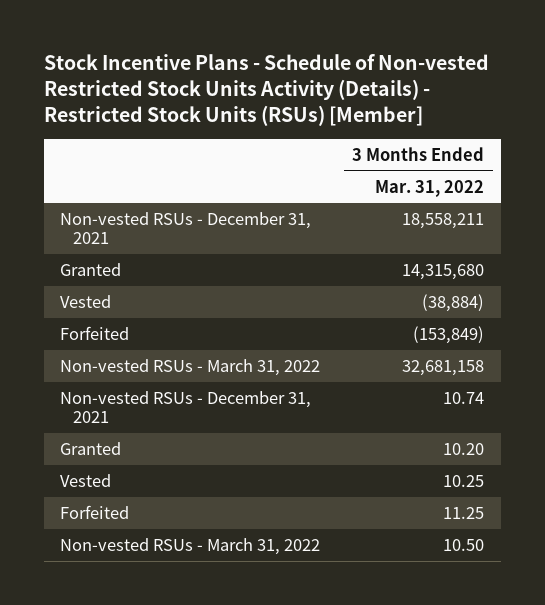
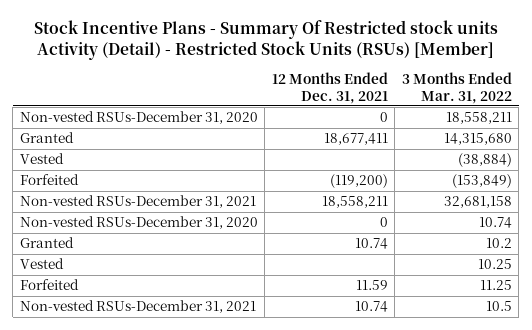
[44,54,490,127] Stock Incentive Plans - Schedule of Non-vested Restricted Stock Units Activity (Details) - Restricted Stock Units (RSUs) [Member] -> [33,20,498,61] Stock Incentive Plans - Summary Of Restricted stock units Activity (Detail) - Restricted Stock Units (RSUs) [Member]
none -> [271,72,388,104] 12 Months Ended Dec. 31, 2021
[60,211,312,245] Non-vested RSUs - December 31, 2021 -> [19,111,258,125] Non-vested RSUs-December 31, 2020
[60,358,321,376] Non-vested RSUs - March 31, 2022 -> [19,195,256,209] Non-vested RSUs-December 31, 2021
[60,390,312,424] Non-vested RSUs - December 31, 2021 -> [19,216,258,230] Non-vested RSUs-December 31, 2020
[443,442,485,455] 10.20 -> [485,238,512,249] 10.2
[60,537,321,555] Non-vested RSUs - March 31, 2022 -> [19,300,256,314] Non-vested RSUs-December 31, 2021
[443,538,485,551] 10.50 -> [485,301,512,312] 10.5

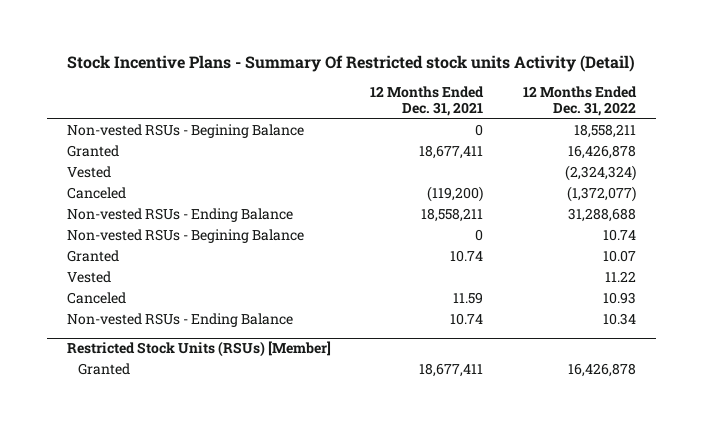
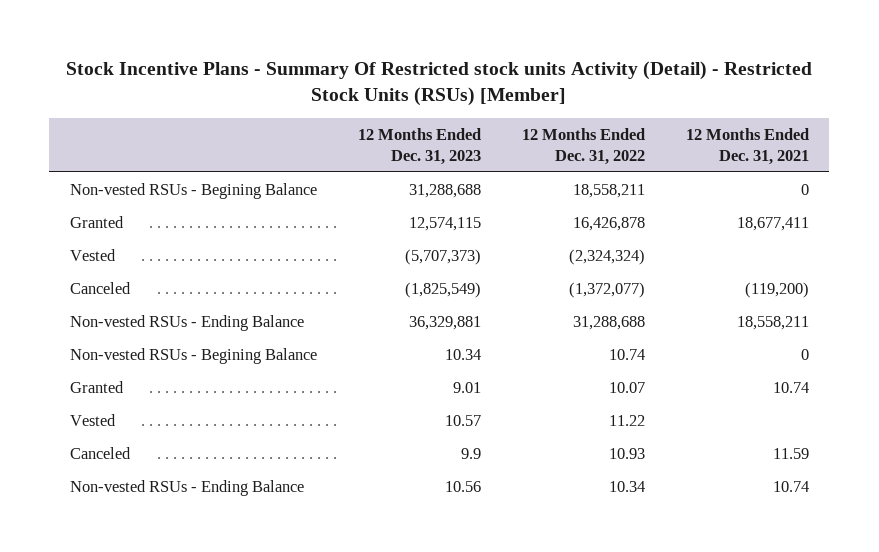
[67,55,636,73] Stock Incentive Plans - Summary Of Restricted stock units Activity (Detail) -> [66,61,813,107] Stock Incentive Plans - Summary Of Restricted stock units Activity (Detail) - Restricted Stock Units (RSUs) [Member]
none -> [357,128,481,165] 12 Months Ended Dec. 31, 2023
[66,341,331,358] Restricted Stock Units (RSUs) [Member] -> none
[78,363,131,376] Granted -> none

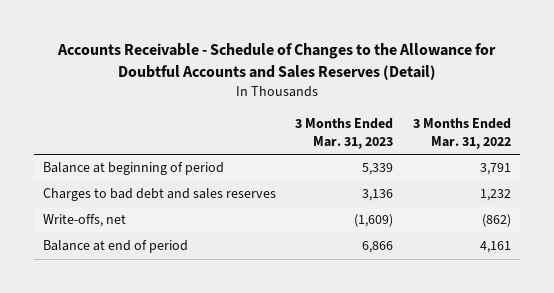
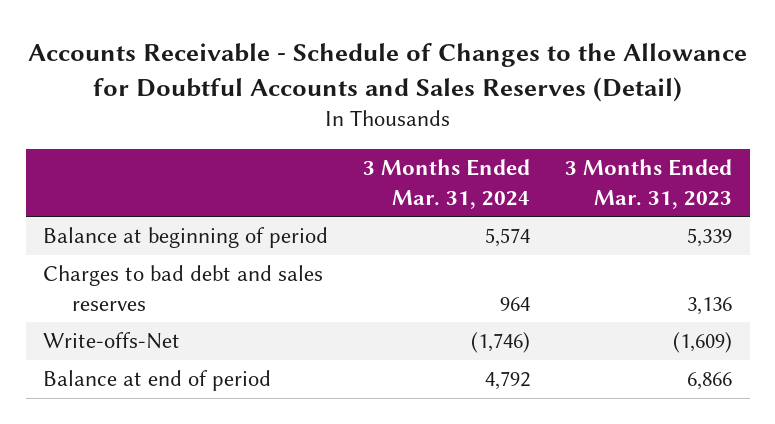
[412,117,511,149] 3 Months Ended Mar. 31, 2022 -> none
none -> [363,159,531,209] 3 Months Ended Mar. 31, 2024
[43,214,127,228] Write-offs, net -> [43,332,181,350] Write-offs-Net

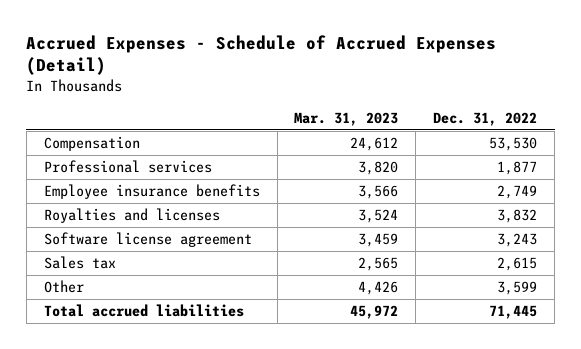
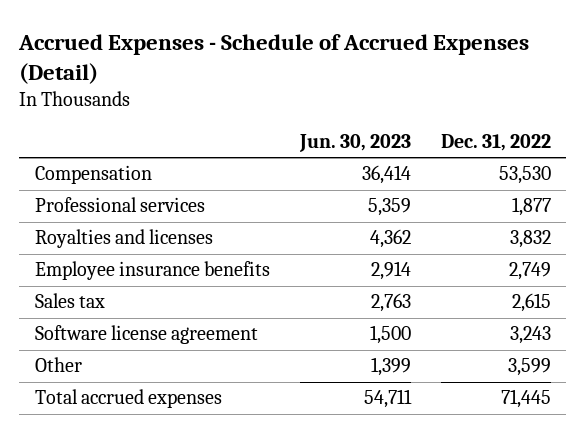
[294,111,399,126] Mar. 31, 2023 -> none
none -> [298,133,411,152] Jun. 30, 2023
[43,184,260,200] Employee insurance benefits -> [34,261,270,281] Employee insurance benefits
[43,232,252,248] Software license agreement -> [34,325,258,345] Software license agreement
[43,304,244,318] Total accrued liabilities -> [34,389,222,409] Total accrued expenses

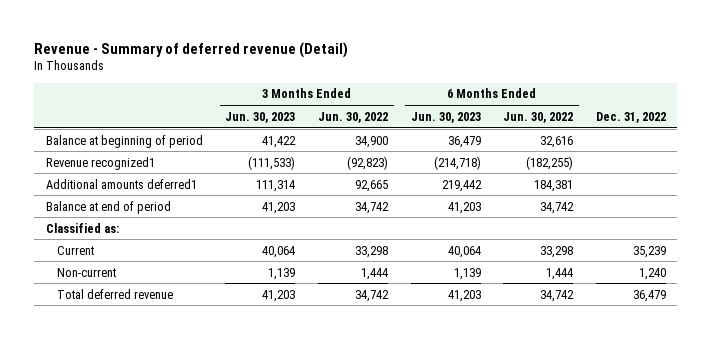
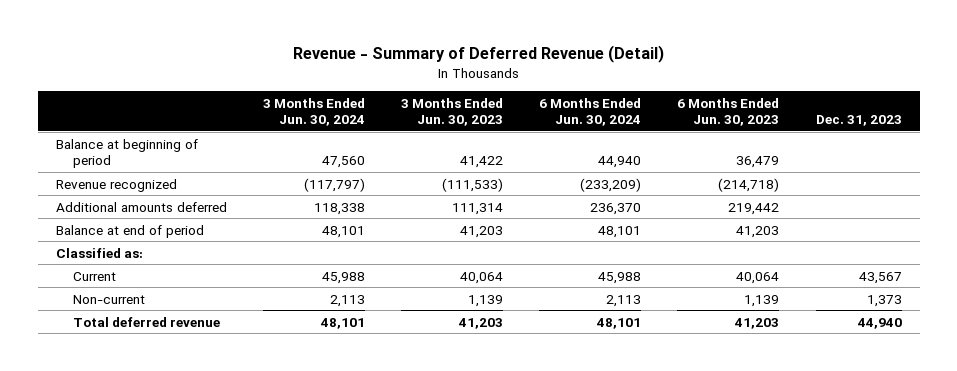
[34,41,349,58] Revenue - Summary of deferred revenue (Detail) -> [292,44,664,63] Revenue - Summary of Deferred Revenue (Detail)
[318,111,389,123] Jun. 30, 2022 -> none
[503,111,574,123] Jun. 30, 2022 -> none
[596,111,667,123] Dec. 31, 2022 -> none
none -> [262,97,365,127] 3 Months Ended Jun. 30, 2024
none -> [539,97,642,127] 6 Months Ended Jun. 30, 2024
none -> [815,115,902,127] Dec. 31, 2023
[45,156,155,170] Revenue recognized1 -> [55,178,177,192] Revenue recognized
[45,178,197,189] Additional amounts deferred1 -> [55,201,227,212] Additional amounts deferred

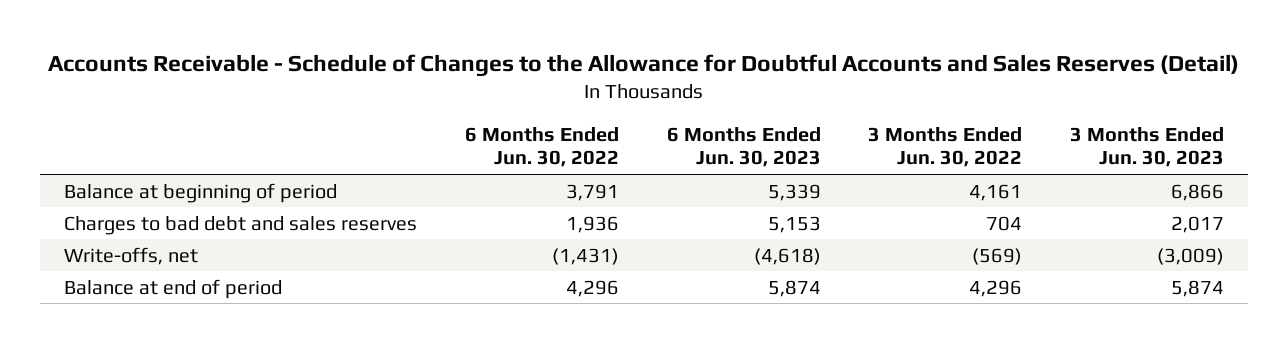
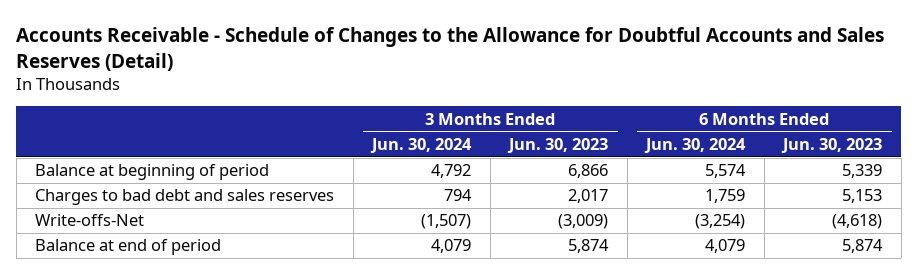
[464,127,619,168] 6 Months Ended Jun. 30, 2022 -> none
[868,127,1023,168] 3 Months Ended Jun. 30, 2022 -> none
none -> [370,137,473,153] Jun. 30, 2024
none -> [644,137,747,153] Jun. 30, 2024
[64,246,199,265] Write-offs, net -> [35,214,145,227] Write-offs-Net

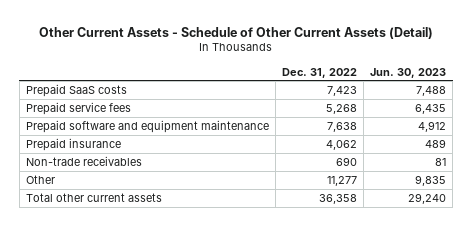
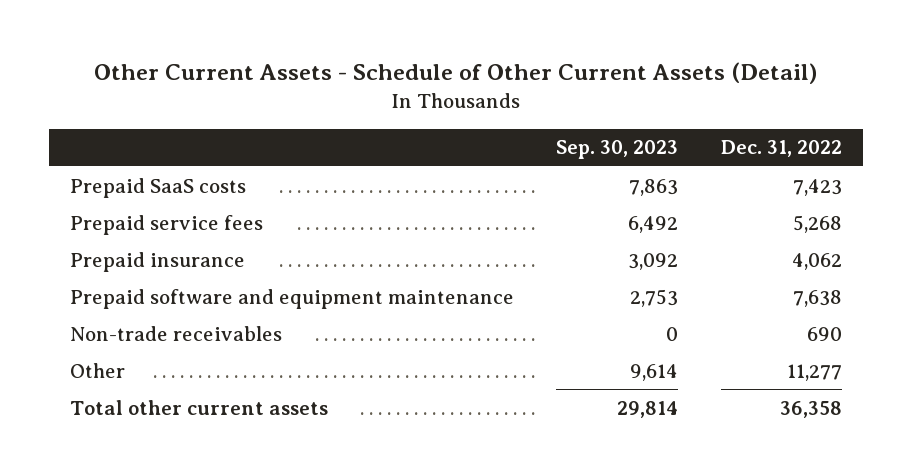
[370,67,447,78] Jun. 30, 2023 -> none
none -> [556,140,679,160] Sep. 30, 2023
[25,119,269,133] Prepaid software and equipment maintenance -> [69,288,514,309] Prepaid software and equipment maintenance

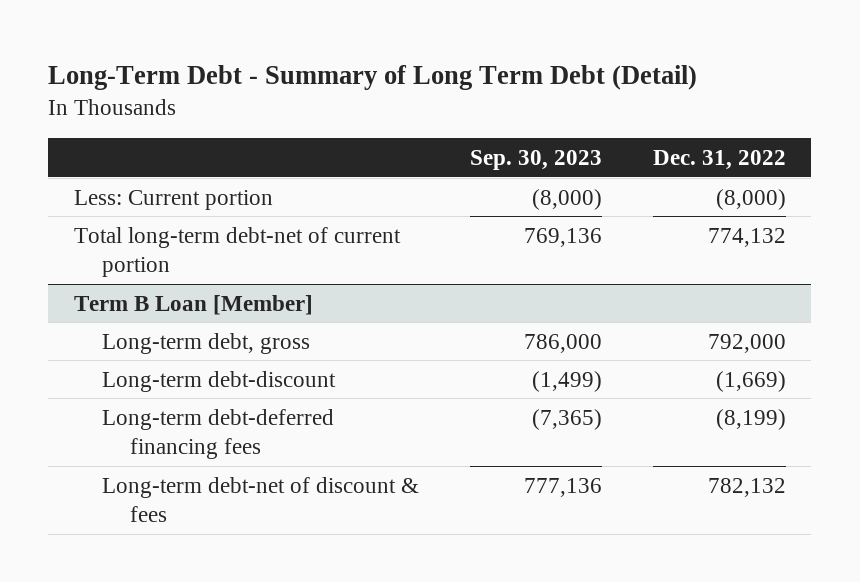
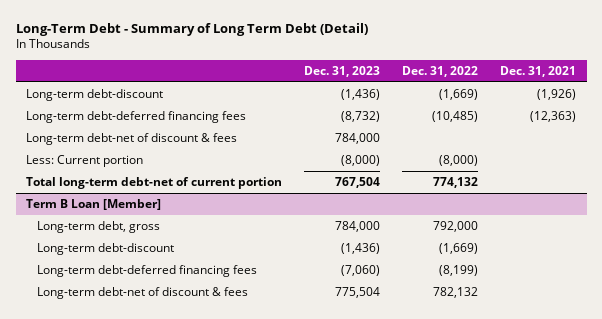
[470,150,603,171] Sep. 30, 2023 -> none
none -> [304,65,381,77] Dec. 31, 2023
none -> [499,65,576,77] Dec. 31, 2021
none -> [26,89,164,102] Long-term debt-discount
none -> [26,111,247,124] Long-term debt-deferred financing fees
none -> [26,133,238,146] Long-term debt-net of discount & fees

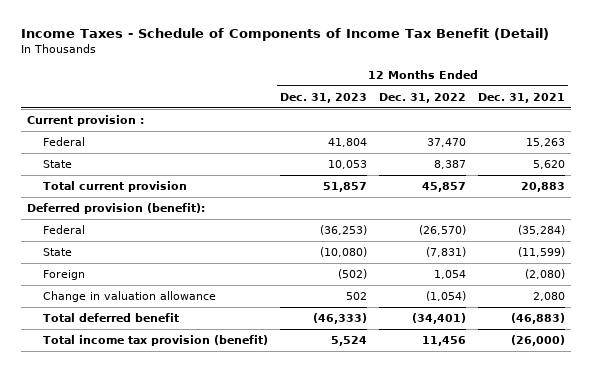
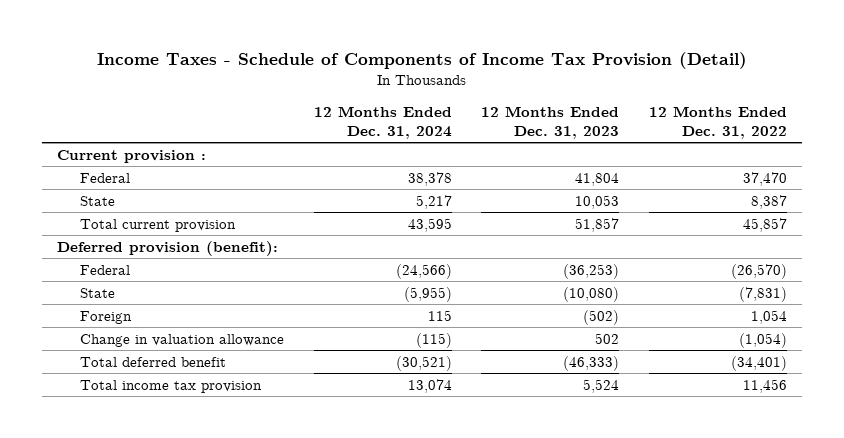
[21,28,550,42] Income Taxes - Schedule of Components of Income Tax Benefit (Detail) -> [96,52,747,70] Income Taxes - Schedule of Components of Income Tax Provision (Detail)
[478,92,566,103] Dec. 31, 2021 -> none
none -> [313,105,452,140] 12 Months Ended Dec. 31, 2024
[43,334,269,346] Total income tax provision (benefit) -> [79,379,262,393] Total income tax provision

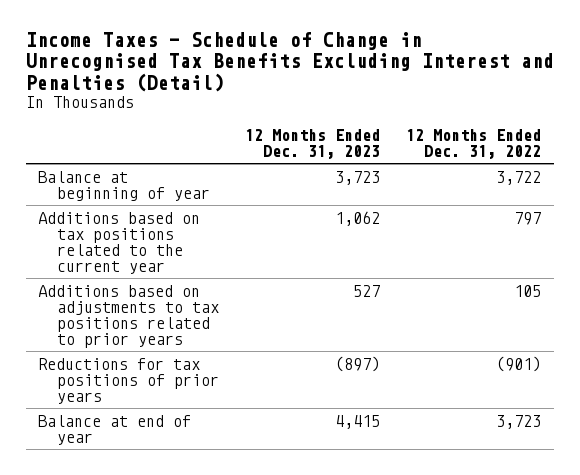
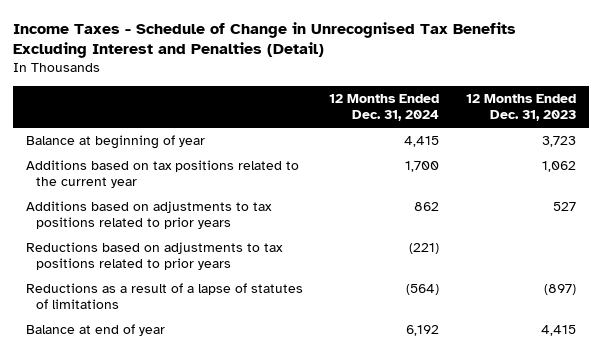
[406,128,542,159] 12 Months Ended Dec. 31, 2022 -> none
none -> [329,94,440,121] 12 Months Ended Dec. 31, 2024
none -> [25,242,283,271] Reductions based on adjustments to tax positions related to prior years
[38,357,220,404] Reductions for tax positions of prior years -> [25,283,303,310] Reductions as a result of a lapse of statutes of limitations

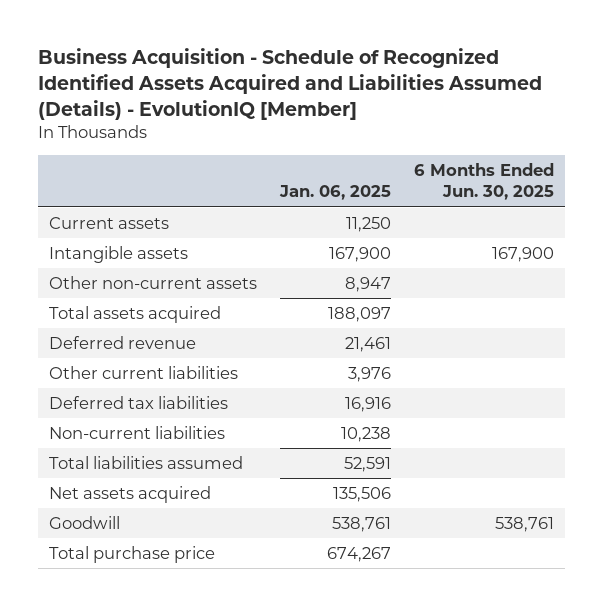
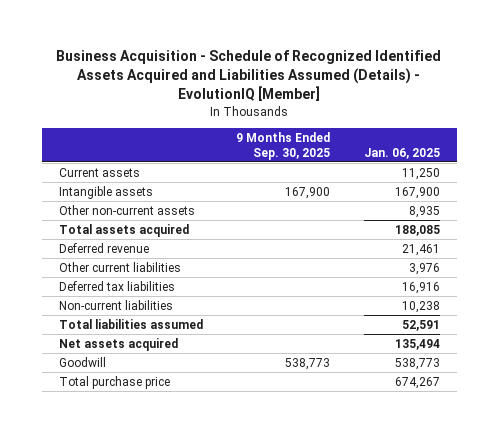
[413,162,554,201] 6 Months Ended Jun. 30, 2025 -> none
none -> [236,131,331,160] 9 Months Ended Sep. 30, 2025
[345,276,392,292] 8,947 -> [408,205,440,218] 8,935
[328,306,392,322] 188,097 -> [394,224,440,236] 188,085
[333,486,392,502] 135,506 -> [394,338,440,350] 135,494
[332,516,392,532] 538,761 -> [394,357,440,370] 538,773

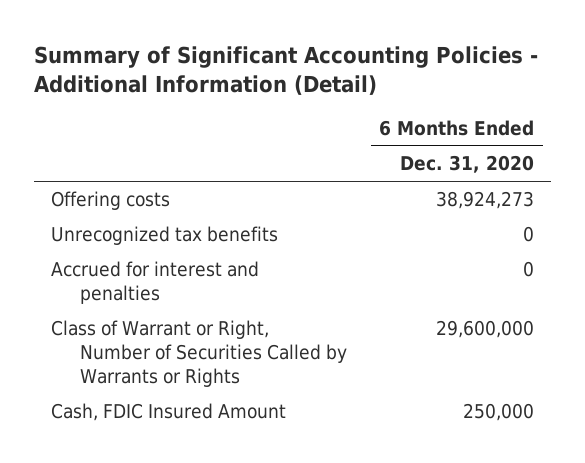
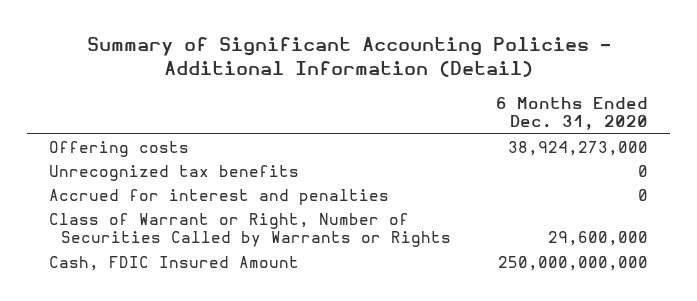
[436,191,535,210] 38,924,273 -> [507,141,648,157] 38,924,273,000
[463,403,535,422] 250,000 -> [497,256,648,272] 250,000,000,000

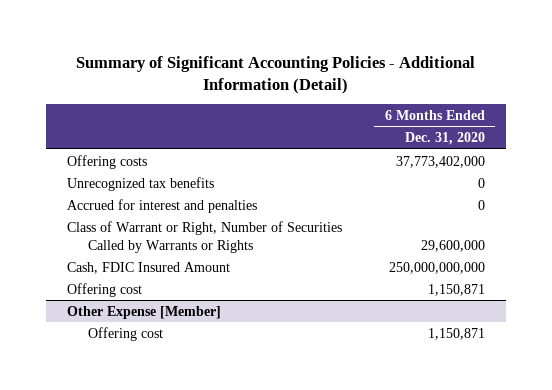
[507,141,648,157] 38,924,273,000 -> [395,155,485,168] 37,773,402,000
none -> [67,282,143,297] Offering cost
none -> [67,305,222,319] Other Expense [Member]
none -> [88,326,164,341] Offering cost

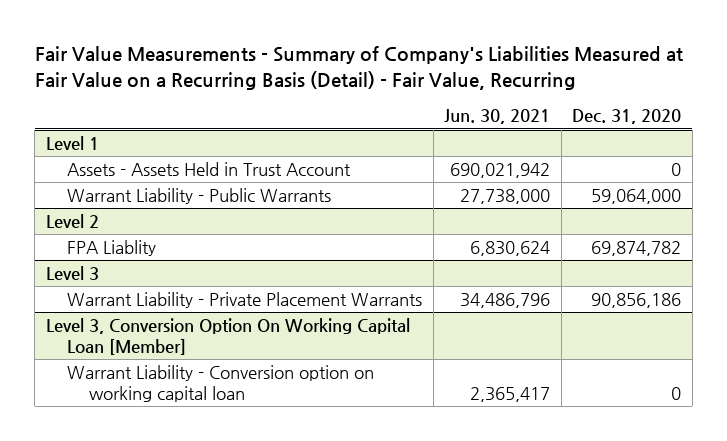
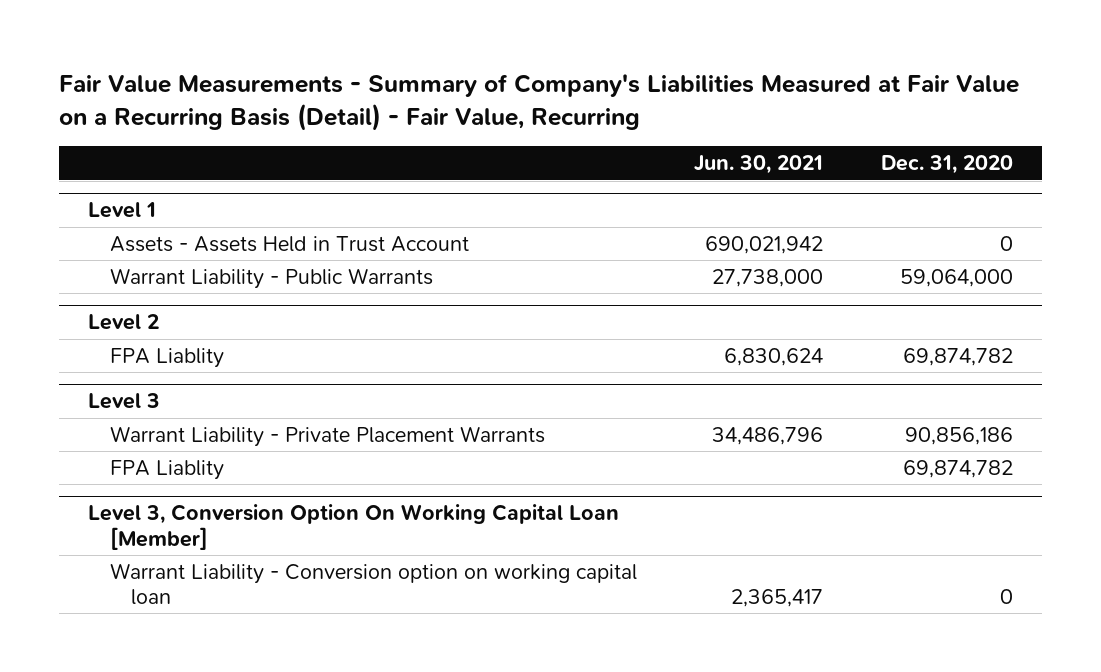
none -> [109,459,224,480] FPA Liablity

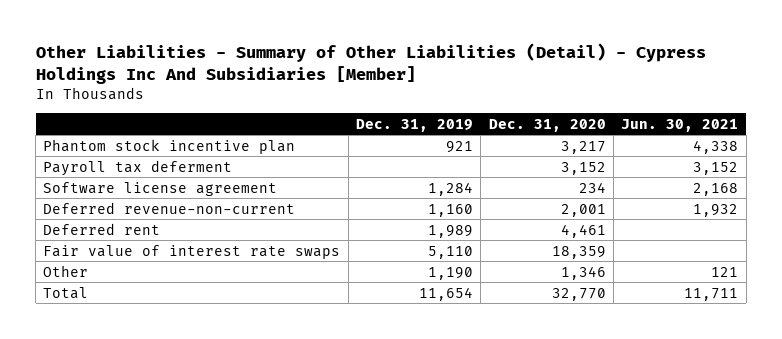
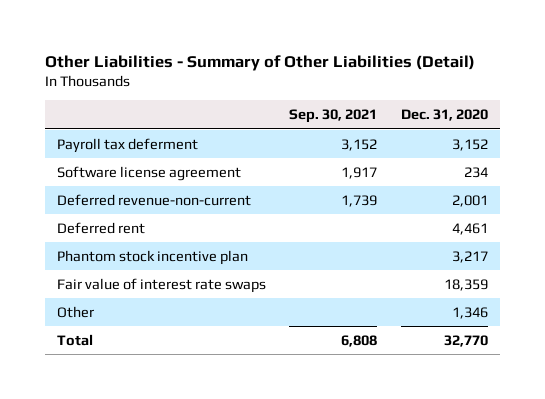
[35,42,706,84] Other Liabilities - Summary of Other Liabilities (Detail) - Cypress Holdings Inc And Subsidiaries [Member] -> [44,54,475,71] Other Liabilities - Summary of Other Liabilities (Detail)
[356,118,474,132] Dec. 31, 2019 -> none
[621,118,739,132] Jun. 30, 2021 -> none
none -> [289,109,378,124] Sep. 30, 2021
[43,138,296,154] Phantom stock incentive plan -> [56,249,248,265] Phantom stock incentive plan

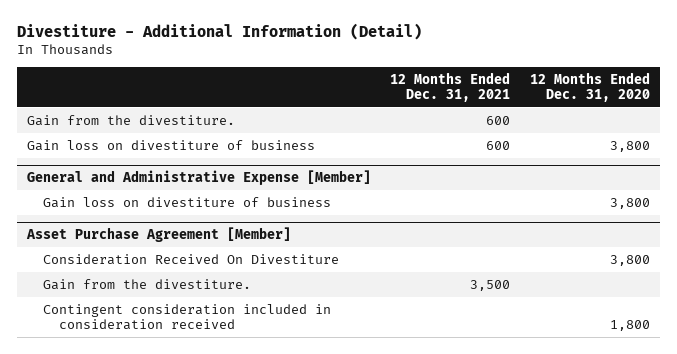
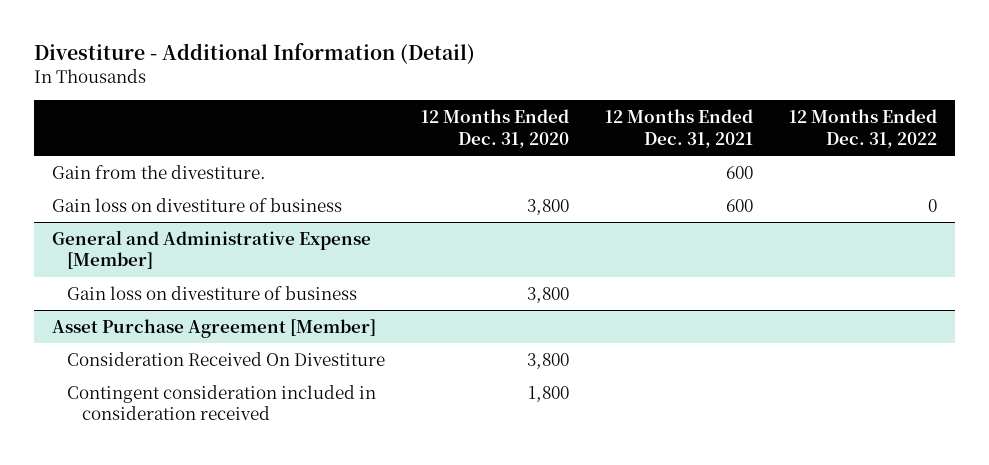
none -> [788,109,937,148] 12 Months Ended Dec. 31, 2022
[42,278,251,290] Gain from the divestiture. -> none

